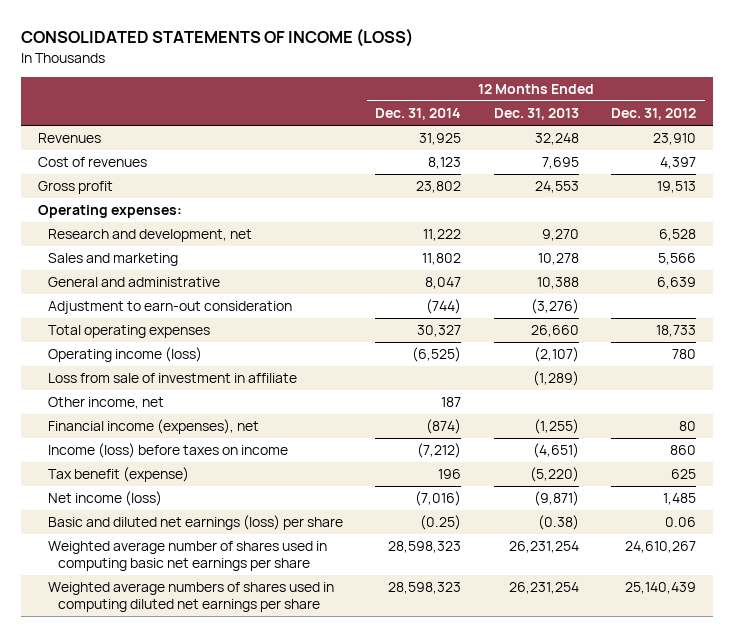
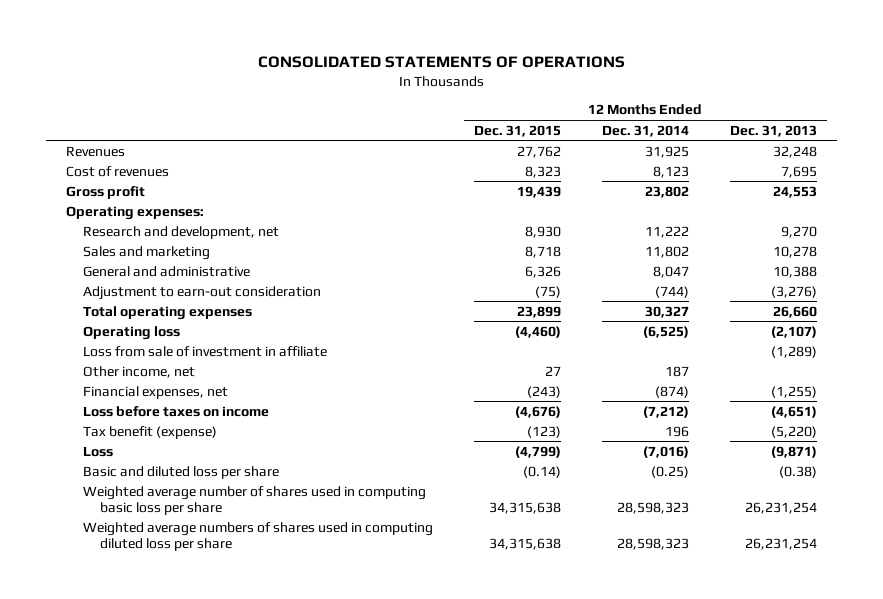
[21,28,414,48] CONSOLIDATED STATEMENTS OF INCOME (LOSS) -> [257,56,625,69] CONSOLIDATED STATEMENTS OF OPERATIONS
[611,108,697,121] Dec. 31, 2012 -> none
none -> [474,124,562,137] Dec. 31, 2015
[47,347,202,363] Operating income (loss) -> [83,325,181,340] Operating loss
[47,419,259,435] Financial income (expenses), net -> [83,385,229,399] Financial expenses, net
[47,443,288,459] Income (loss) before taxes on income -> [83,405,270,417] Loss before taxes on income
[47,491,162,507] Net income (loss) -> [83,445,114,457] Loss
[47,515,343,531] Basic and diluted net earnings (loss) per share -> [83,465,280,479] Basic and diluted loss per share
[47,541,327,572] Weighted average number of shares used in computing basic net earnings per share -> [83,485,427,515] Weighted average number of shares used in computing basic loss per share
[47,582,334,613] Weighted average numbers of shares used in computing diluted net earnings per share -> [83,521,434,551] Weighted average numbers of shares used in computing diluted loss per share

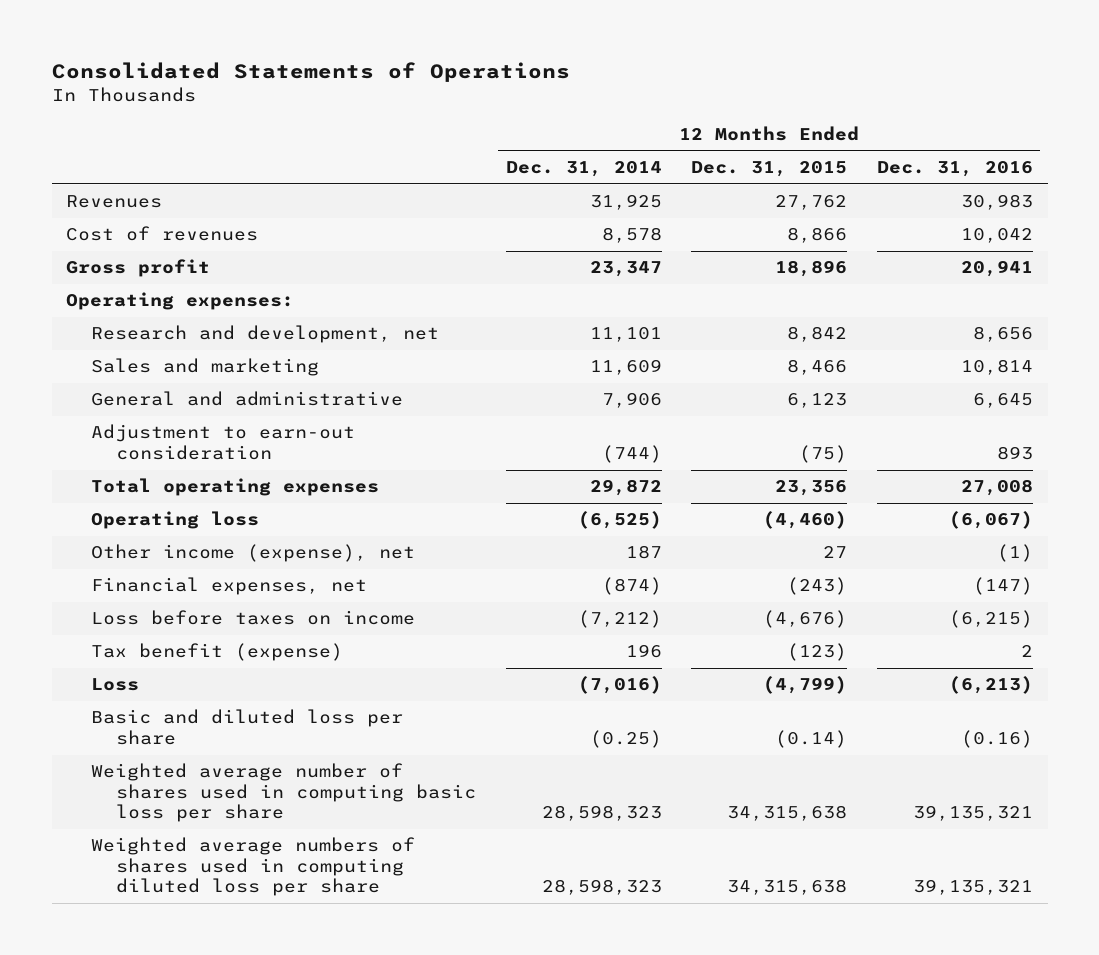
[257,56,625,69] CONSOLIDATED STATEMENTS OF OPERATIONS -> [51,61,570,82] Consolidated Statements of Operations
[729,124,817,137] Dec. 31, 2013 -> none
none -> [876,161,1033,178] Dec. 31, 2016
[525,165,562,178] 8,323 -> [787,227,848,244] 8,866
[652,165,689,178] 8,123 -> [601,227,662,244] 8,578
[517,185,562,198] 19,439 -> [775,260,848,278] 18,896
[644,185,689,198] 23,802 -> [589,261,662,278] 23,347
[525,225,562,238] 8,930 -> [787,326,848,343] 8,842
[644,225,689,238] 11,222 -> [589,327,662,343] 11,101
[525,245,562,258] 8,718 -> [787,359,848,376] 8,466
[644,245,689,258] 11,802 -> [589,359,662,376] 11,609
[525,265,562,278] 6,326 -> [787,393,848,409] 6,123
[652,265,689,278] 8,047 -> [601,392,662,409] 7,906
[517,305,562,318] 23,899 -> [775,480,848,497] 23,356
[644,305,689,318] 30,327 -> [589,479,662,497] 29,872
[83,345,328,357] Loss from sale of investment in affiliate -> none
[83,365,196,378] Other income, net -> [91,544,416,563] Other income (expense), net

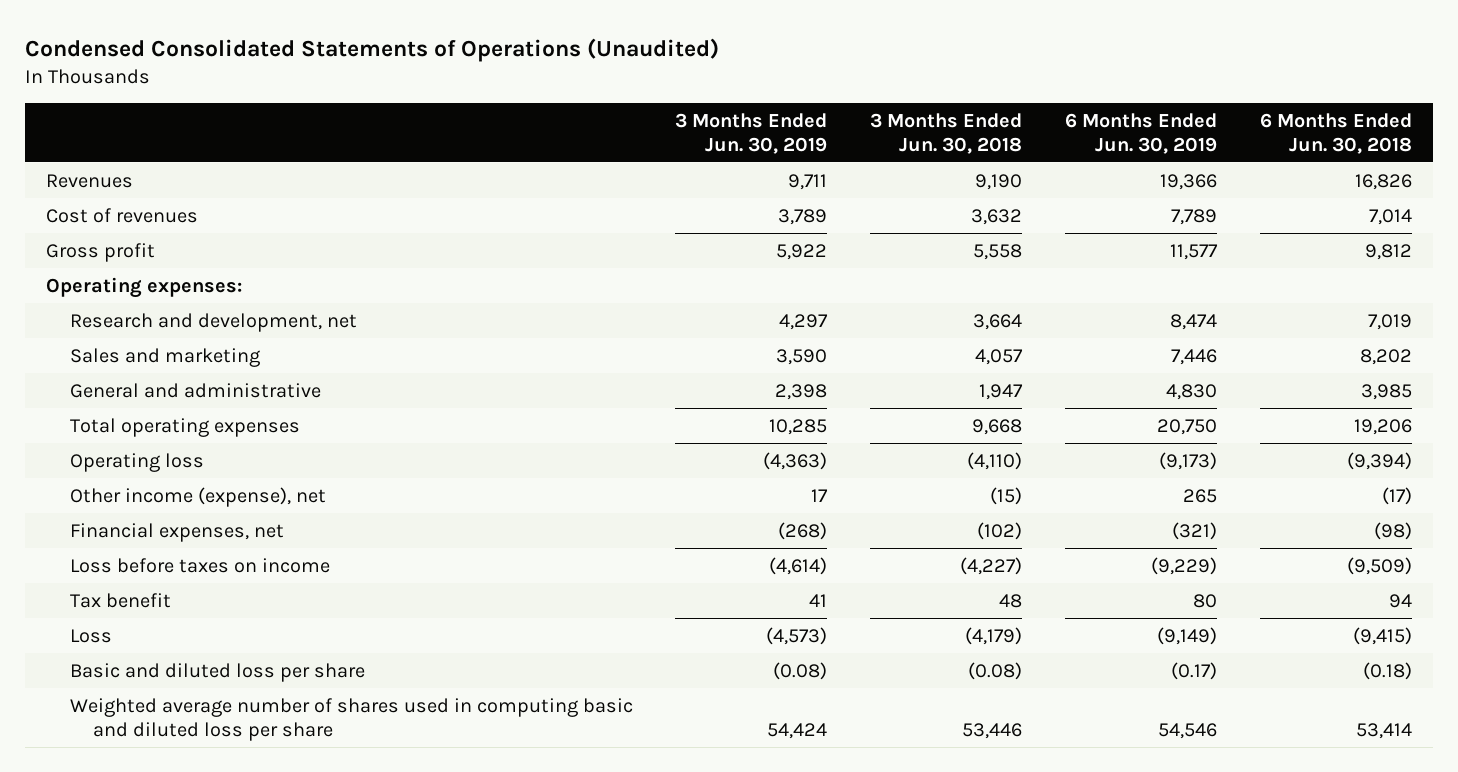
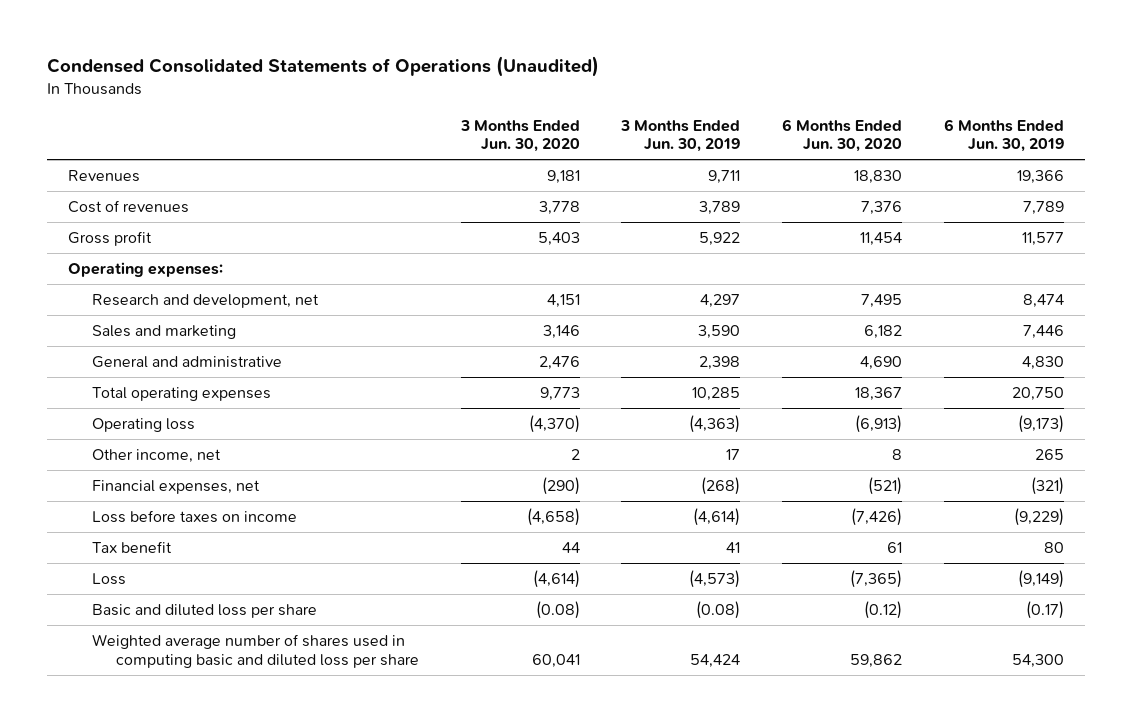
[870,112,1023,154] 3 Months Ended Jun. 30, 2018 -> none
[1259,112,1412,154] 6 Months Ended Jun. 30, 2018 -> none
none -> [459,119,580,153] 3 Months Ended Jun. 30, 2020
none -> [782,118,903,153] 6 Months Ended Jun. 30, 2020
[69,486,326,507] Other income (expense), net -> [91,449,221,464] Other income, net
[1157,722,1217,739] 54,546 -> [1012,653,1065,668] 54,300

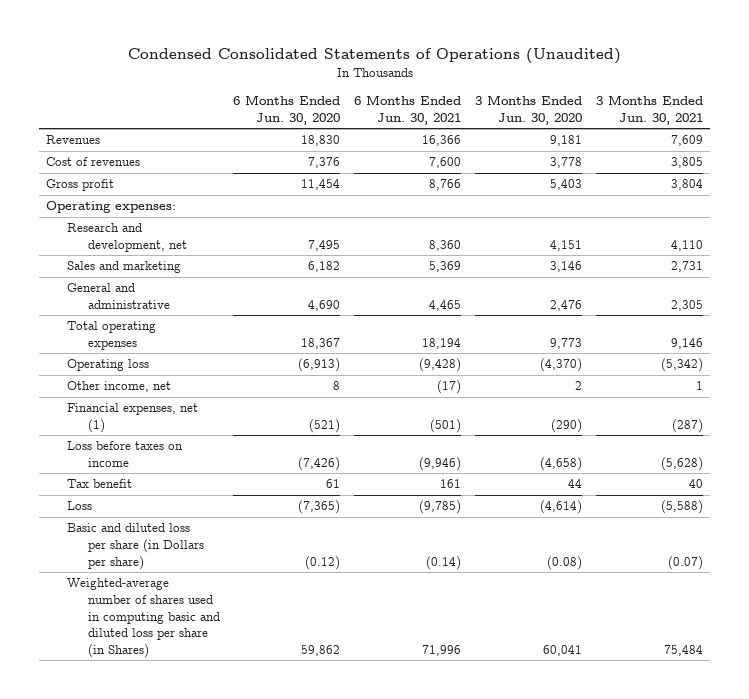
[620,119,741,153] 3 Months Ended Jun. 30, 2019 -> none
[944,118,1065,153] 6 Months Ended Jun. 30, 2019 -> none
none -> [354,95,462,125] 6 Months Ended Jun. 30, 2021
none -> [596,95,704,125] 3 Months Ended Jun. 30, 2021
[91,480,260,495] Financial expenses, net -> [66,403,198,433] Financial expenses, net (1)
[91,604,317,619] Basic and diluted loss per share -> [66,523,204,570] Basic and diluted loss per share (in Dollars per share)
[91,634,419,668] Weighted average number of shares used in computing basic and diluted loss per share -> [66,578,220,658] Weighted-average number of shares used in computing basic and diluted loss per share (in Shares)

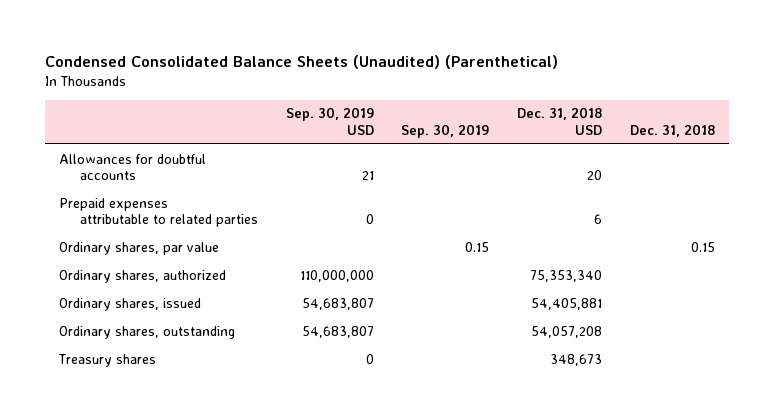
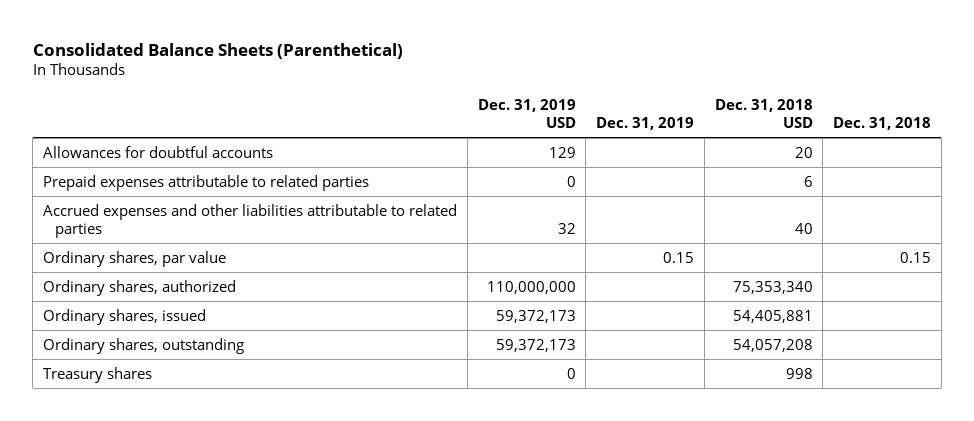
[44,54,558,69] Condensed Consolidated Balance Sheets (Unaudited) (Parenthetical) -> [32,42,403,59] Consolidated Balance Sheets (Parenthetical)
[285,107,374,135] Sep. 30, 2019 USD -> none
[401,123,490,138] Sep. 30, 2019 -> none
none -> [477,98,576,129] Dec. 31, 2019 USD
none -> [596,117,695,131] Dec. 31, 2019
none -> [43,203,458,239] Accrued expenses and other liabilities attributable to related parties
[550,353,603,366] 348,673 -> [785,367,813,379] 998

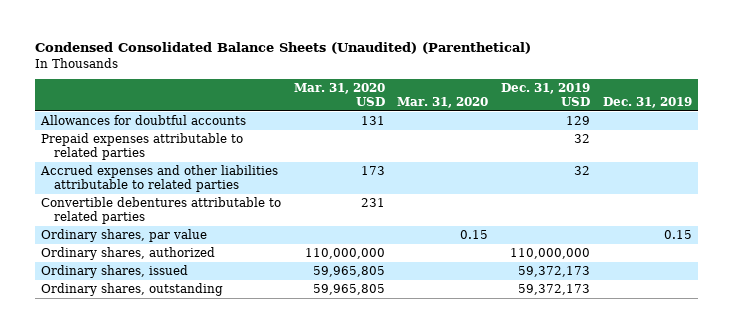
[32,42,403,59] Consolidated Balance Sheets (Parenthetical) -> [34,42,531,55] Condensed Consolidated Balance Sheets (Unaudited) (Parenthetical)
[714,98,813,129] Dec. 31, 2018 USD -> none
[833,117,932,131] Dec. 31, 2018 -> none
none -> [293,83,385,107] Mar. 31, 2020 USD
none -> [397,97,489,109] Mar. 31, 2020
[566,175,576,187] 0 -> [574,134,591,144] 32
none -> [40,197,281,224] Convertible debentures attributable to related parties
[43,366,153,383] Treasury shares -> none

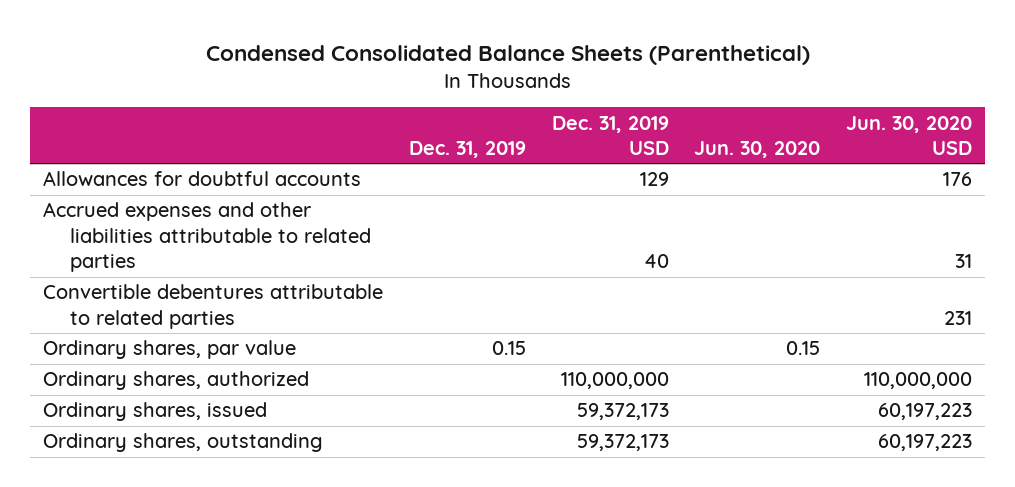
[34,42,531,55] Condensed Consolidated Balance Sheets (Unaudited) (Parenthetical) -> [205,44,810,65] Condensed Consolidated Balance Sheets (Parenthetical)
[293,83,385,107] Mar. 31, 2020 USD -> none
[397,97,489,109] Mar. 31, 2020 -> none
none -> [694,141,821,159] Jun. 30, 2020
none -> [845,115,972,156] Jun. 30, 2020 USD
[40,133,243,160] Prepaid expenses attributable to related parties -> none
[574,166,591,176] 32 -> [643,254,669,269] 40

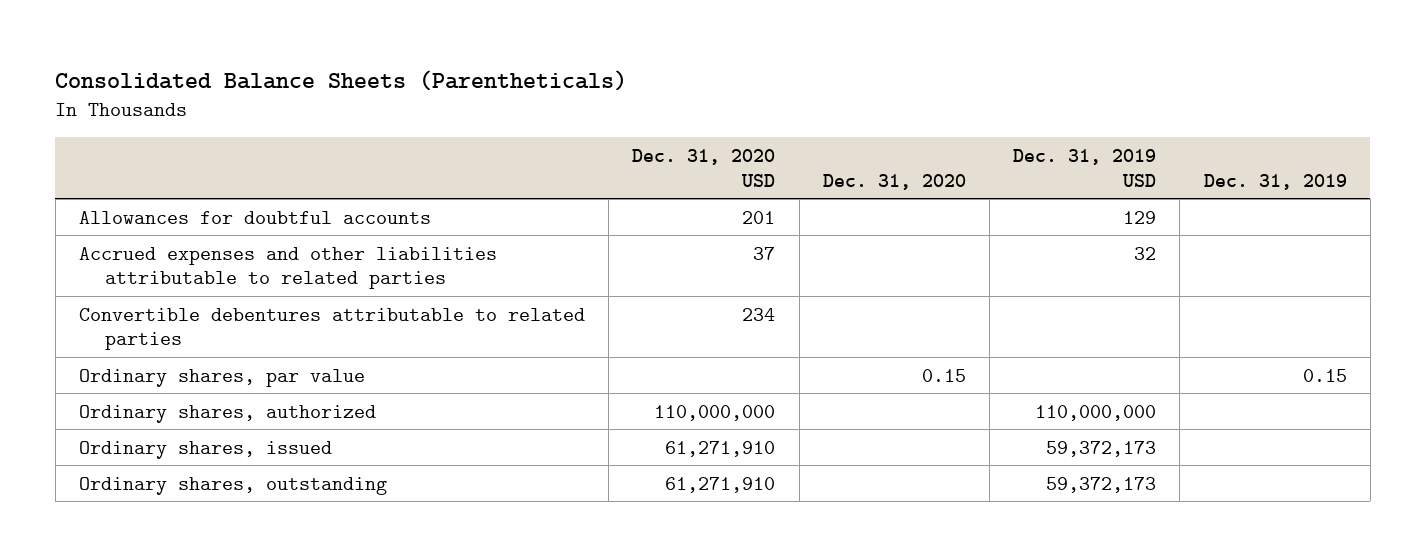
[205,44,810,65] Condensed Consolidated Balance Sheets (Parenthetical) -> [55,69,628,91] Consolidated Balance Sheets (Parentheticals)
[694,141,821,159] Jun. 30, 2020 -> none
[845,115,972,156] Jun. 30, 2020 USD -> none
none -> [632,149,776,187] Dec. 31, 2020 USD
none -> [822,173,966,190] Dec. 31, 2020
[643,254,669,269] 40 -> [1134,246,1157,260] 32

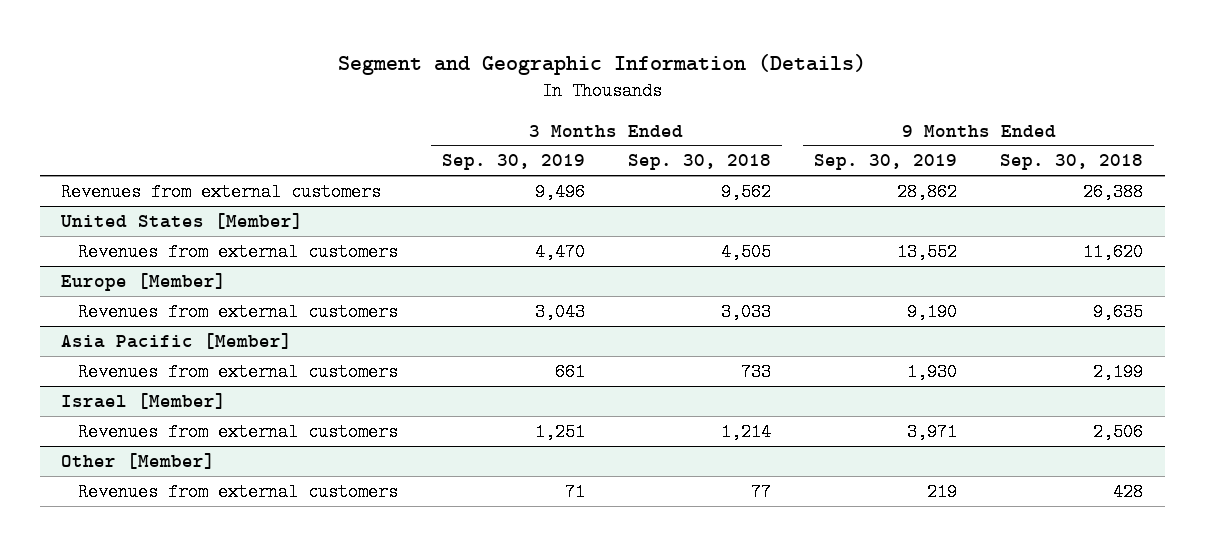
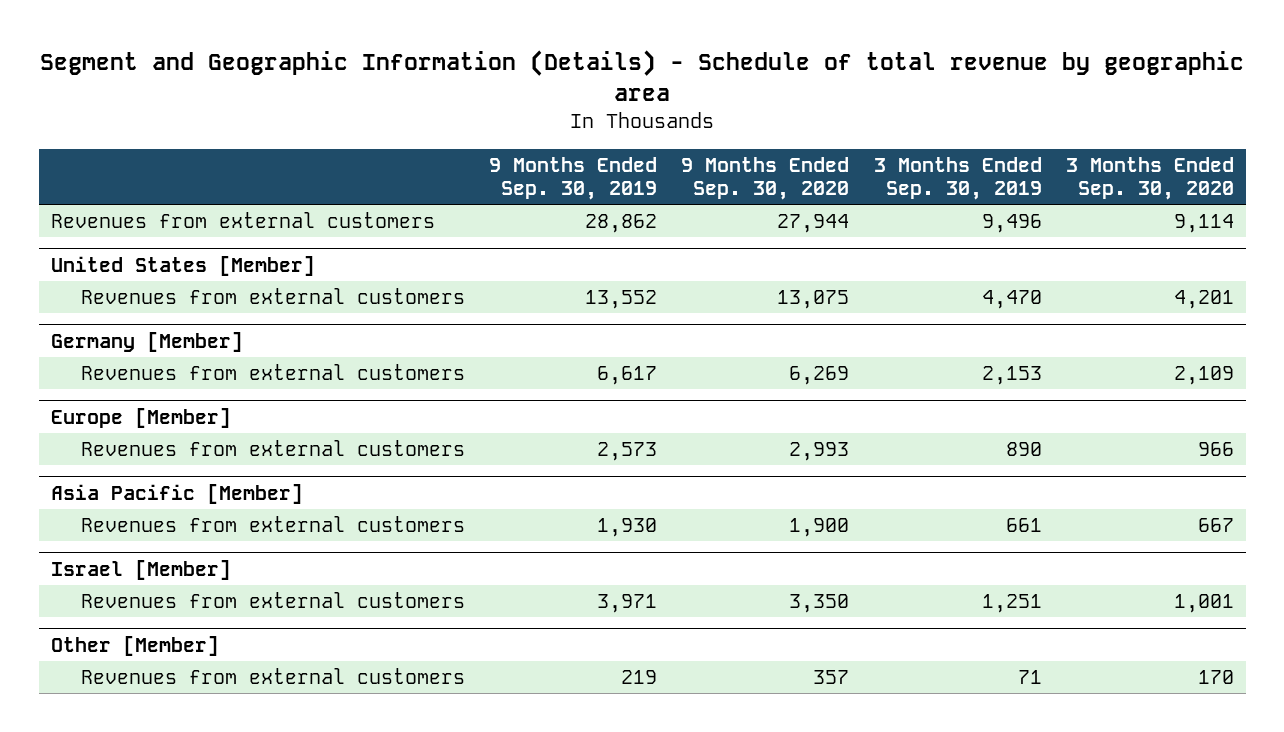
[338,53,867,75] Segment and Geographic Information (Details) -> [40,49,1245,102] Segment and Geographic Information (Details) - Schedule of total revenue by geographic area
[627,154,771,171] Sep. 30, 2018 -> none
[1000,154,1144,171] Sep. 30, 2018 -> none
none -> [681,156,850,201] 9 Months Ended Sep. 30, 2020
none -> [1065,156,1234,201] 3 Months Ended Sep. 30, 2020
none -> [50,331,243,352] Germany [Member]
none -> [80,364,465,381] Revenues from external customers
[534,302,585,321] 3,043 -> [1005,442,1042,457] 890
[907,302,958,321] 9,190 -> [597,442,658,462] 2,573

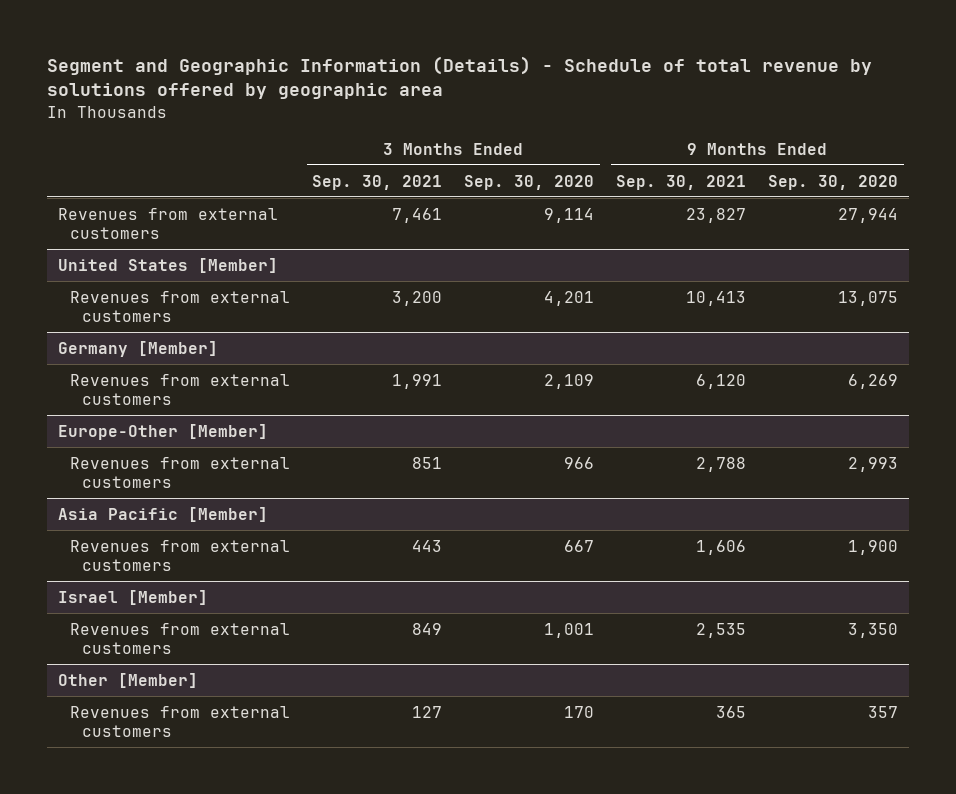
[40,49,1245,102] Segment and Geographic Information (Details) - Schedule of total revenue by geographic area -> [46,55,872,100] Segment and Geographic Information (Details) - Schedule of total revenue by solutions offered by geographic area
[489,156,658,201] 9 Months Ended Sep. 30, 2019 -> none
[873,156,1042,201] 3 Months Ended Sep. 30, 2019 -> none
none -> [312,174,443,190] Sep. 30, 2021
none -> [616,174,747,190] Sep. 30, 2021
[50,407,231,428] Europe [Member] -> [57,423,268,440] Europe-Other [Member]

